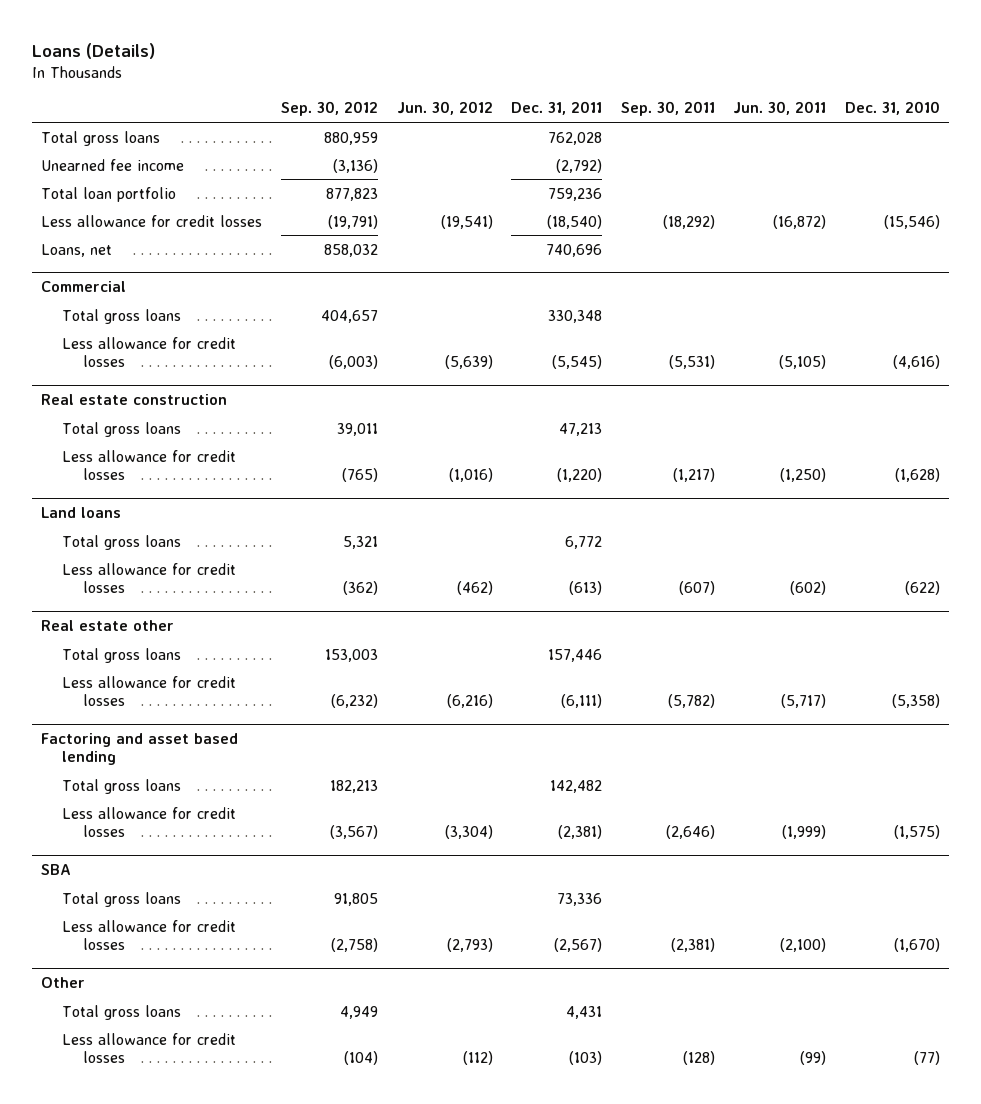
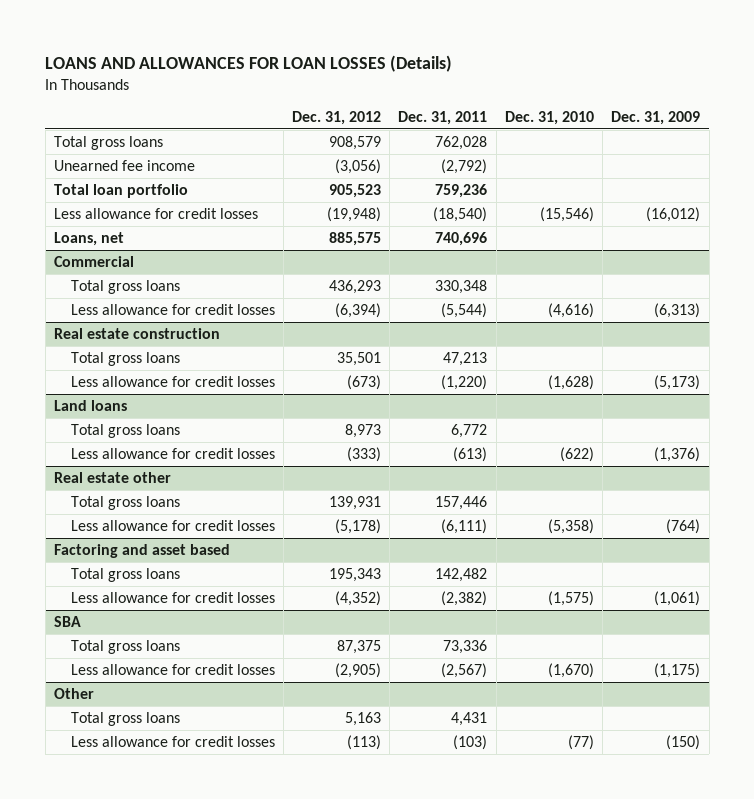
[31,42,155,59] Loans (Details) -> [45,55,453,73] LOANS AND ALLOWANCES FOR LOAN LOSSES (Details)
[280,101,378,117] Sep. 30, 2012 -> none
[396,101,493,116] Jun. 30, 2012 -> none
[620,101,715,117] Sep. 30, 2011 -> none
[733,101,827,116] Jun. 30, 2011 -> none
none -> [291,110,381,125] Dec. 31, 2012
none -> [611,110,701,125] Dec. 31, 2009
[552,354,603,369] (5,545) -> [441,303,488,319] (5,544)
[41,732,239,765] Factoring and asset based lending -> [54,544,231,559] Factoring and asset based
[558,824,603,839] (2,381) -> [441,591,488,607] (2,382)

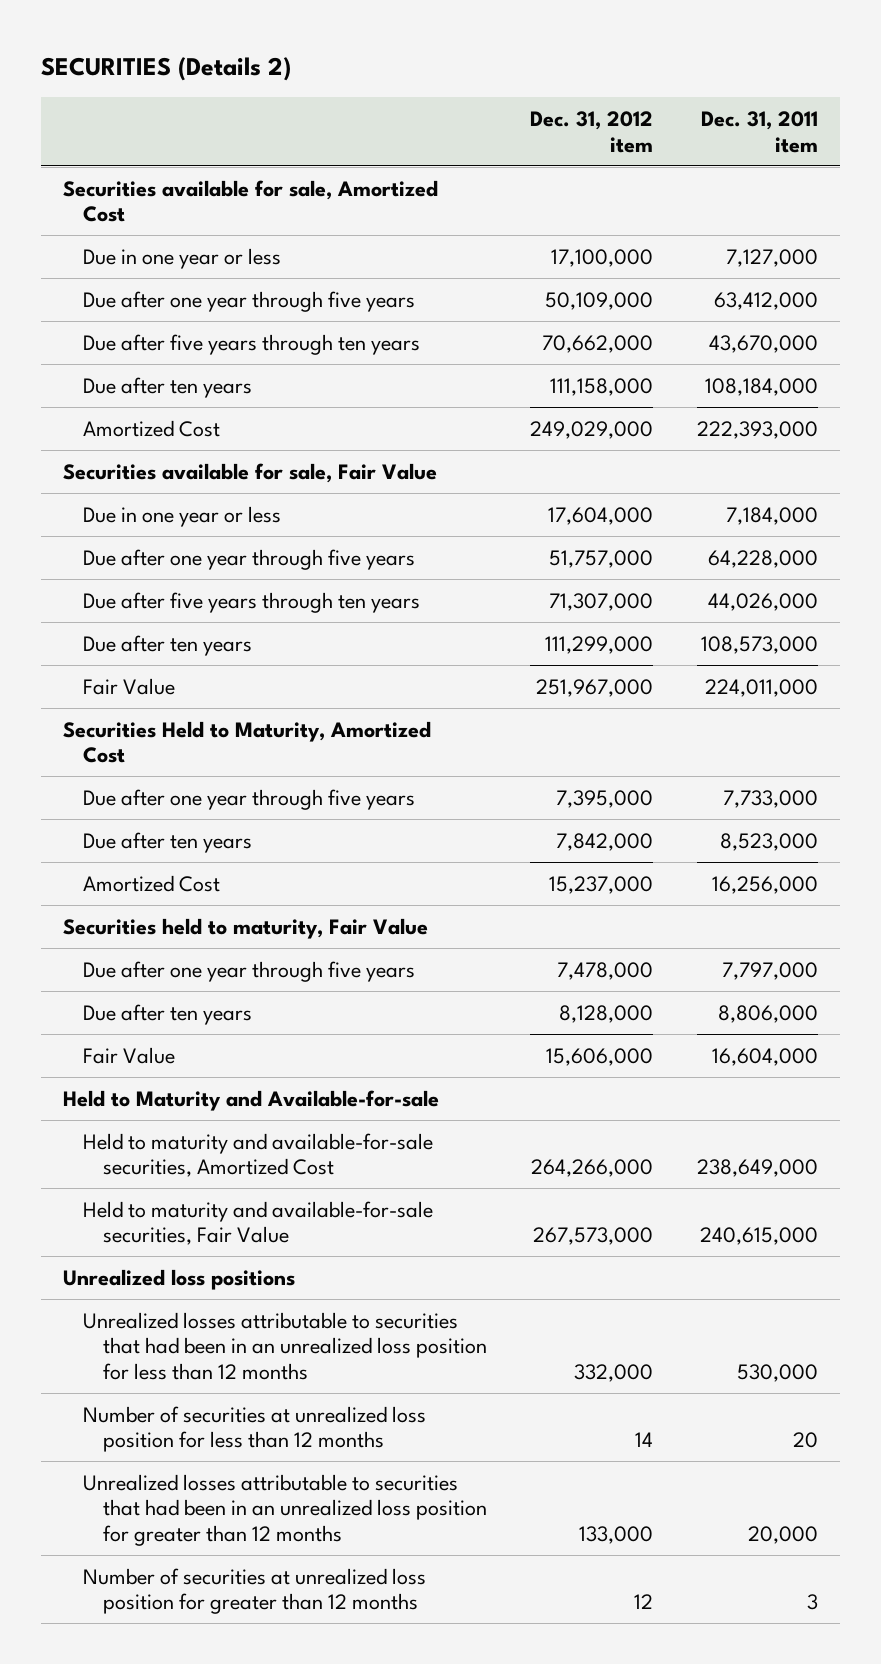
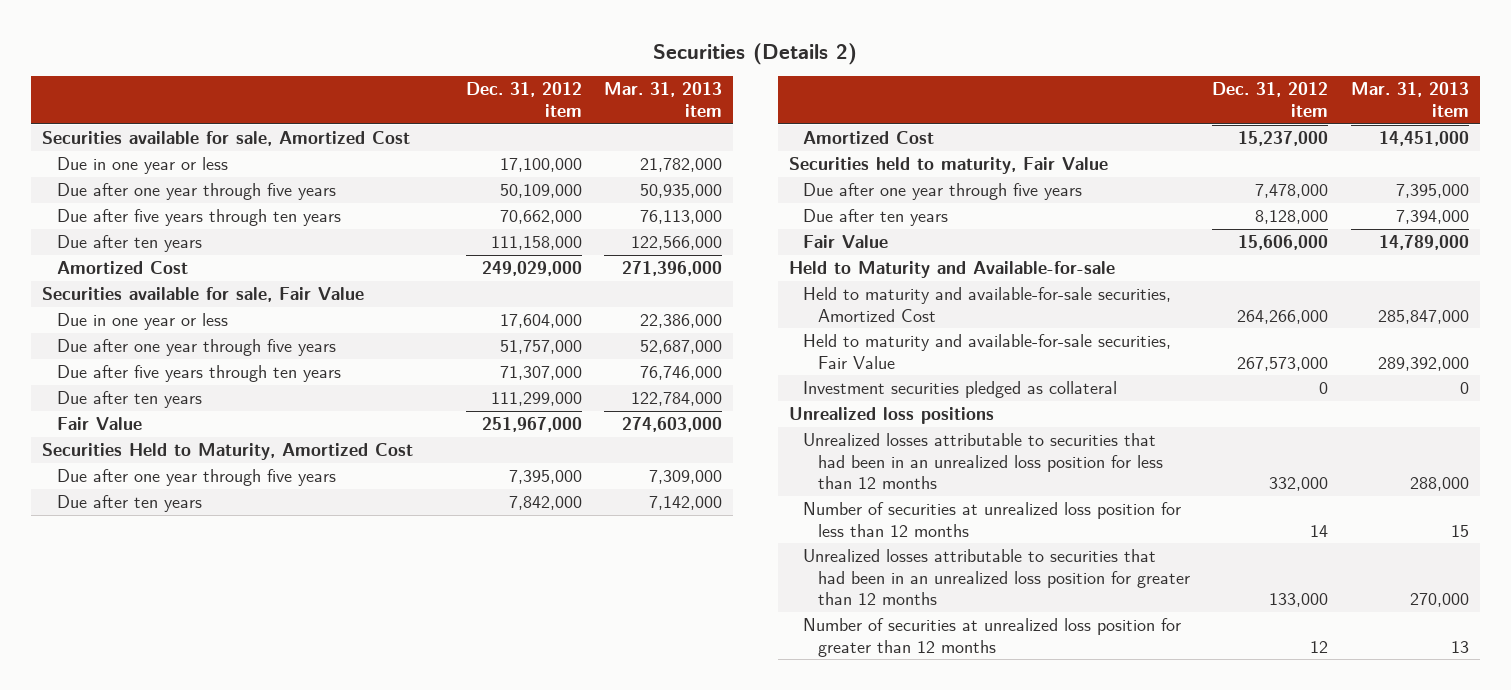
[40,57,291,82] SECURITIES (Details 2) -> [653,42,858,65] Securities (Details 2)
[700,111,818,153] Dec. 31, 2011 item -> none
none -> [604,82,723,117] Mar. 31, 2013 item
none -> [803,381,1118,399] Investment securities pledged as collateral

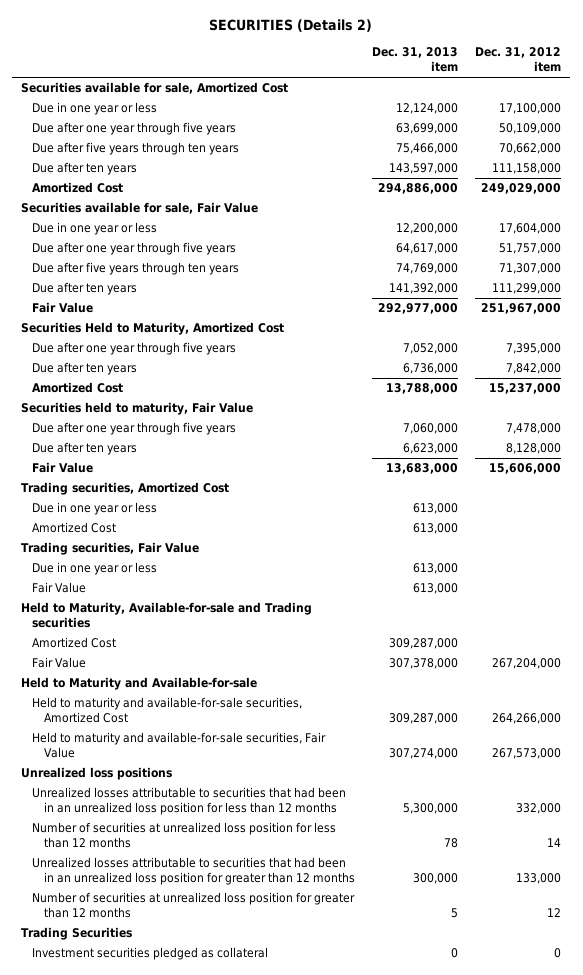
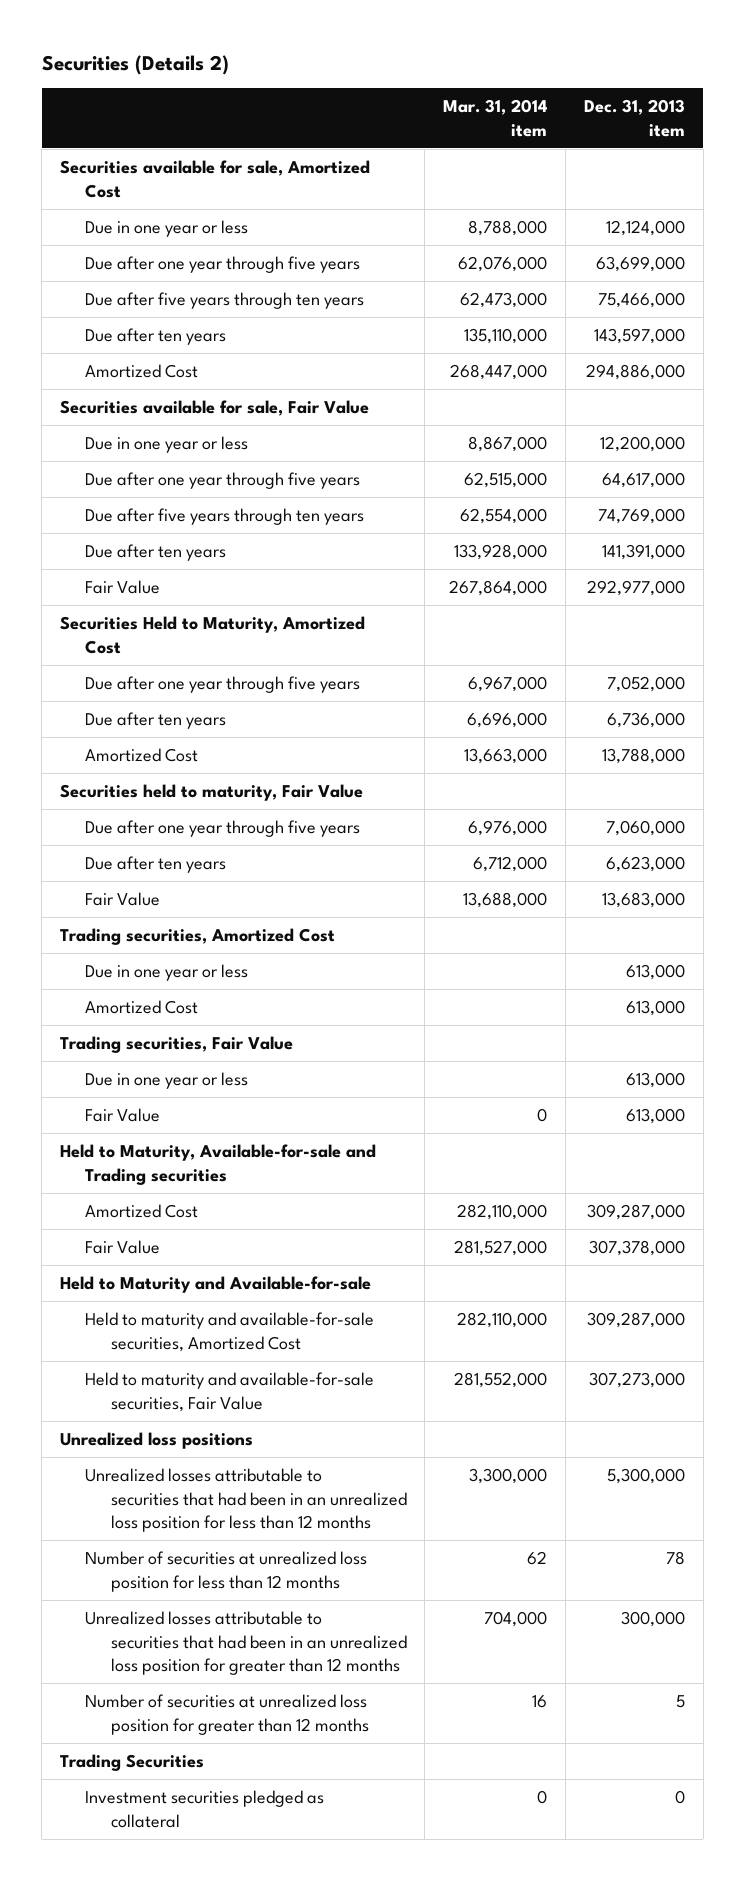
[209,19,373,33] SECURITIES (Details 2) -> [41,55,229,76] Securities (Details 2)
[475,47,562,73] Dec. 31, 2012 item -> none
none -> [443,99,548,137] Mar. 31, 2014 item
[389,283,459,295] 141,392,000 -> [601,544,685,561] 141,391,000
[389,748,459,760] 307,274,000 -> [588,1372,685,1389] 307,273,000

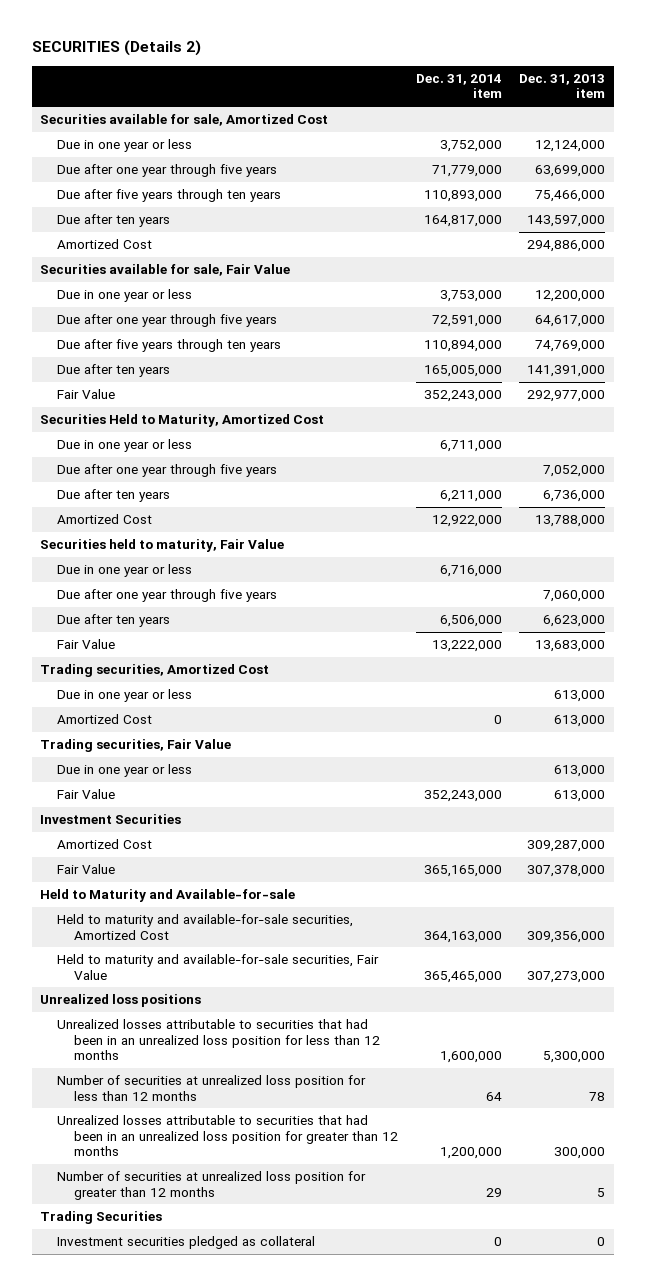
[41,55,229,76] Securities (Details 2) -> [31,40,201,57] SECURITIES (Details 2)
[443,99,548,137] Mar. 31, 2014 item -> none
none -> [415,74,502,99] Dec. 31, 2014 item
none -> [57,439,193,453] Due in one year or less
none -> [57,564,193,578] Due in one year or less
[60,1144,377,1185] Held to Maturity, Available-for-sale and Trading securities -> [40,814,182,825] Investment Securities
[586,1312,685,1329] 309,287,000 -> [527,930,606,943] 309,356,000

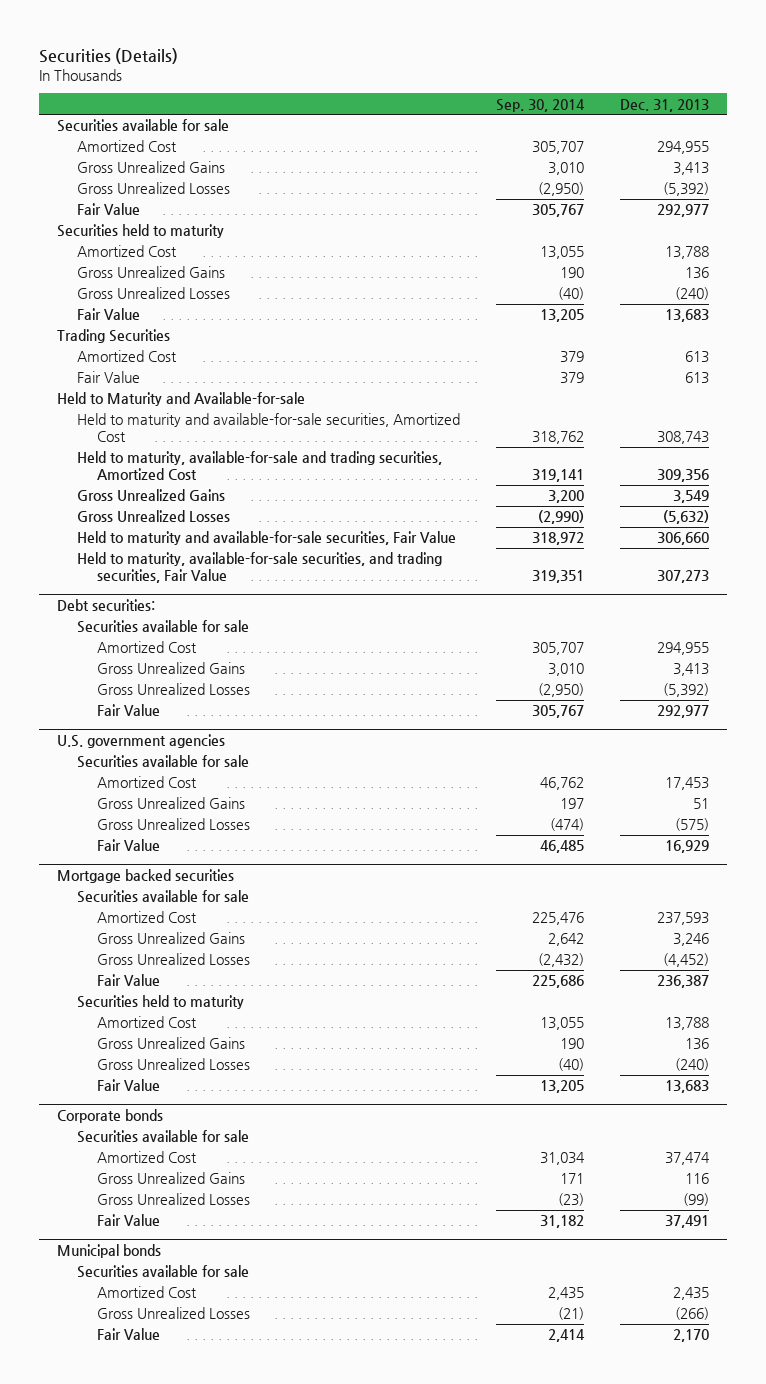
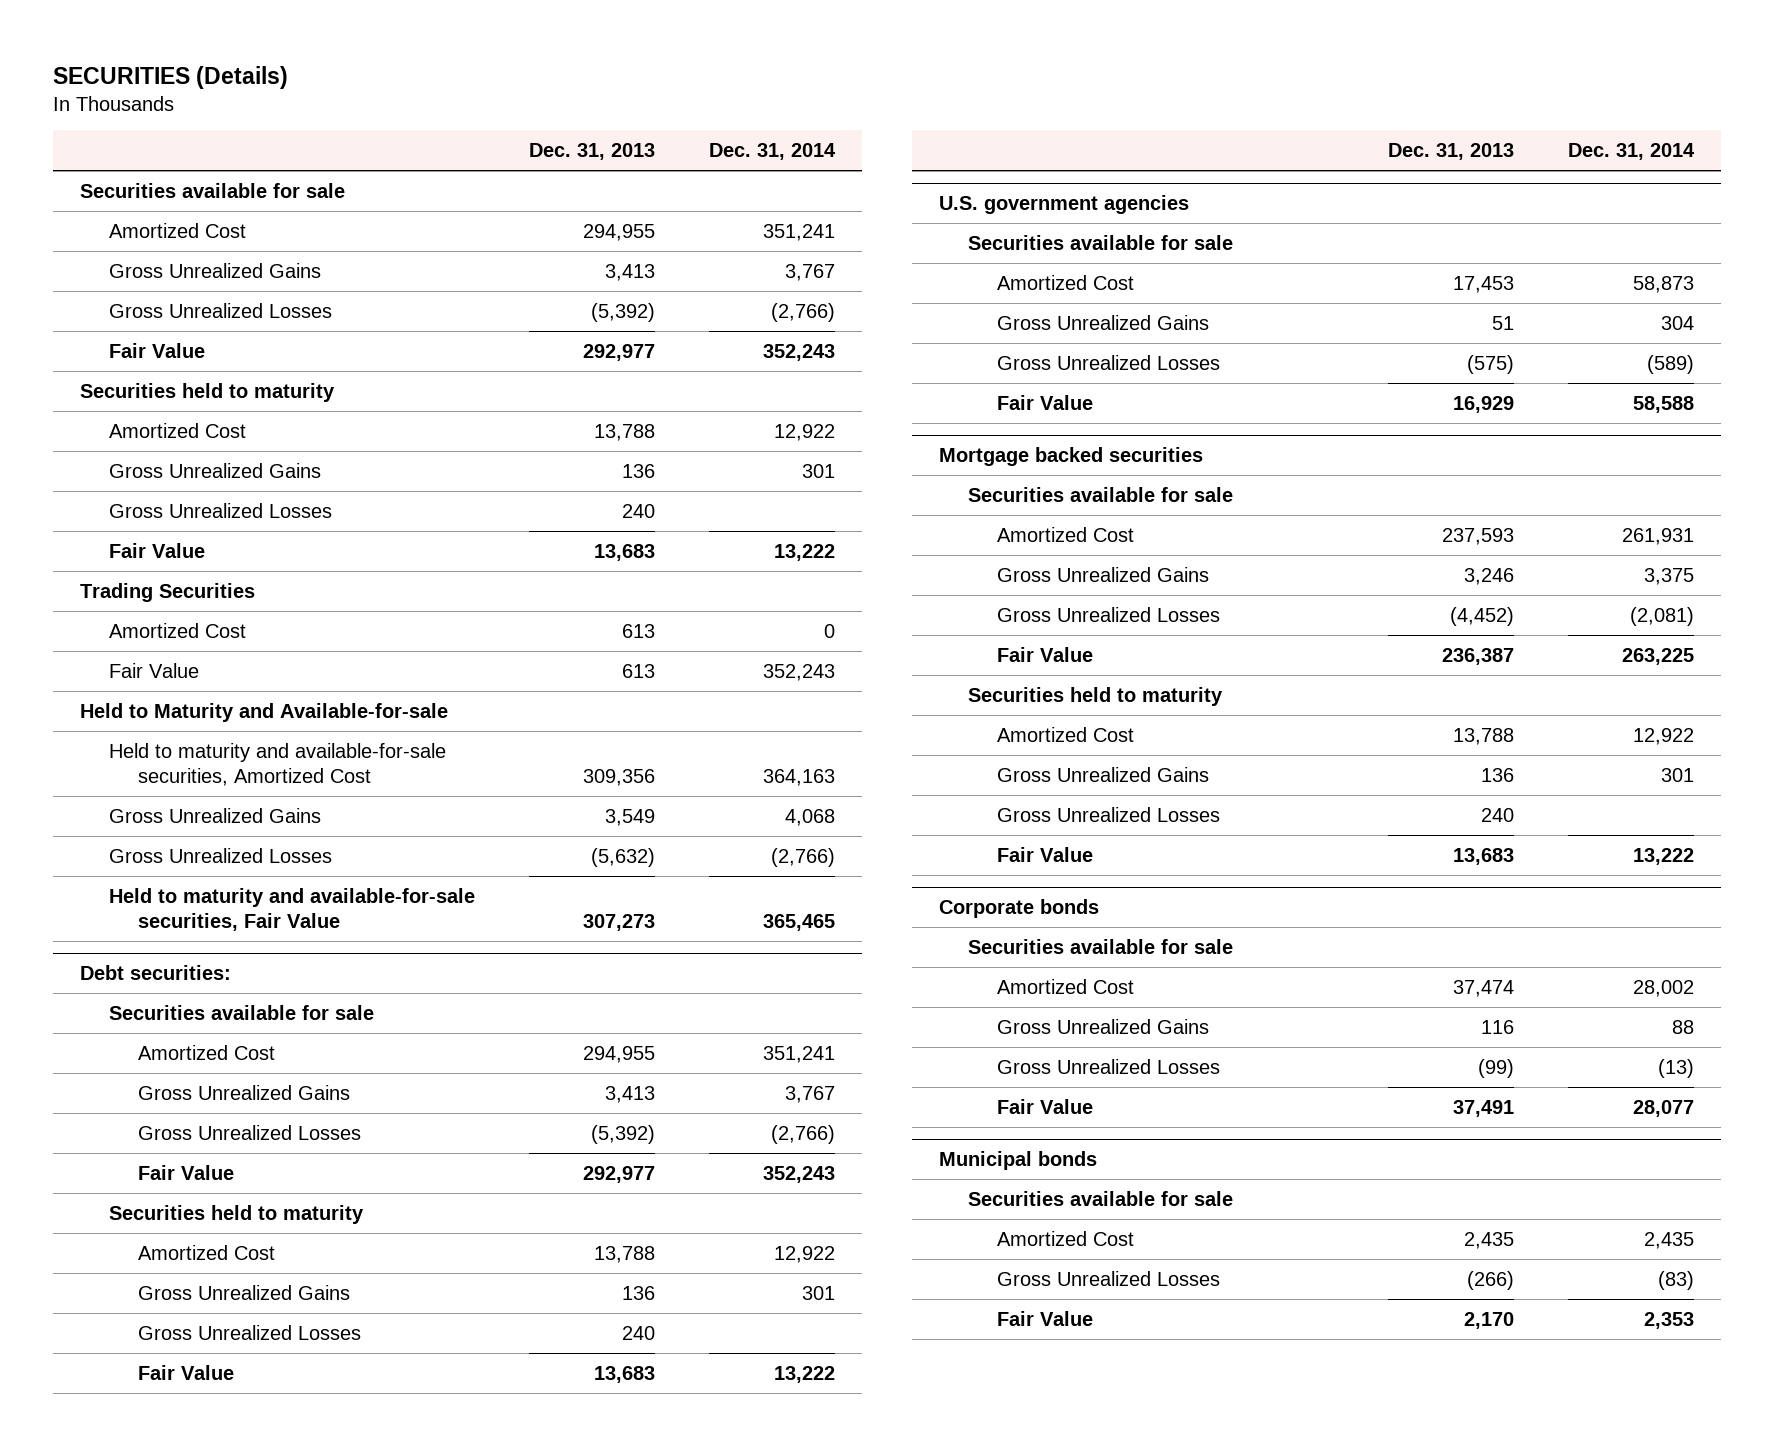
[39,47,179,64] Securities (Details) -> [52,65,288,89] SECURITIES (Details)
[496,98,586,112] Sep. 30, 2014 -> none
none -> [708,143,836,161] Dec. 31, 2014
[675,287,710,301] (240) -> [621,503,655,518] 240
[77,451,443,481] Held to maturity, available-for-sale and trading securities, Amortized Cost -> none
[657,431,710,445] 308,743 -> [582,768,655,786] 309,356
[77,552,443,584] Held to maturity, available-for-sale securities, and trading securities, Fair Value -> none
[657,532,710,546] 306,660 -> [582,913,655,931] 307,273
none -> [108,1204,364,1224] Securities held to maturity
none -> [137,1244,275,1260] Amortized Cost
none -> [137,1284,350,1300] Gross Unrealized Gains
none -> [137,1324,361,1340] Gross Unrealized Losses
none -> [137,1364,234,1380] Fair Value
[675,1058,710,1072] (240) -> [1481,807,1515,822] 240

